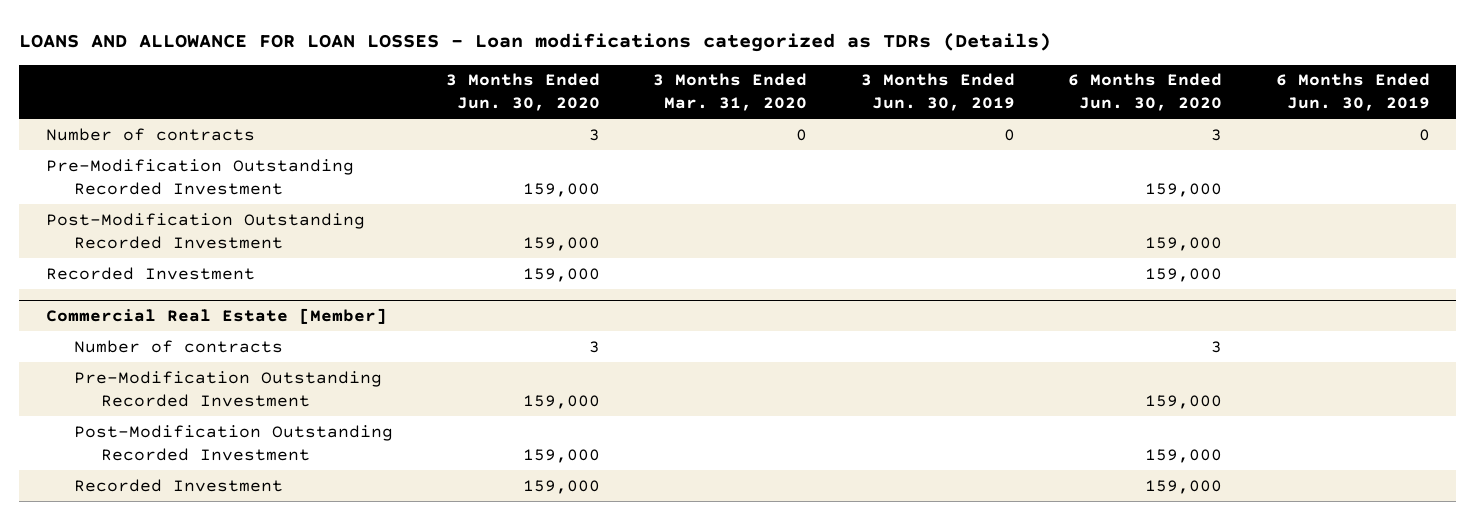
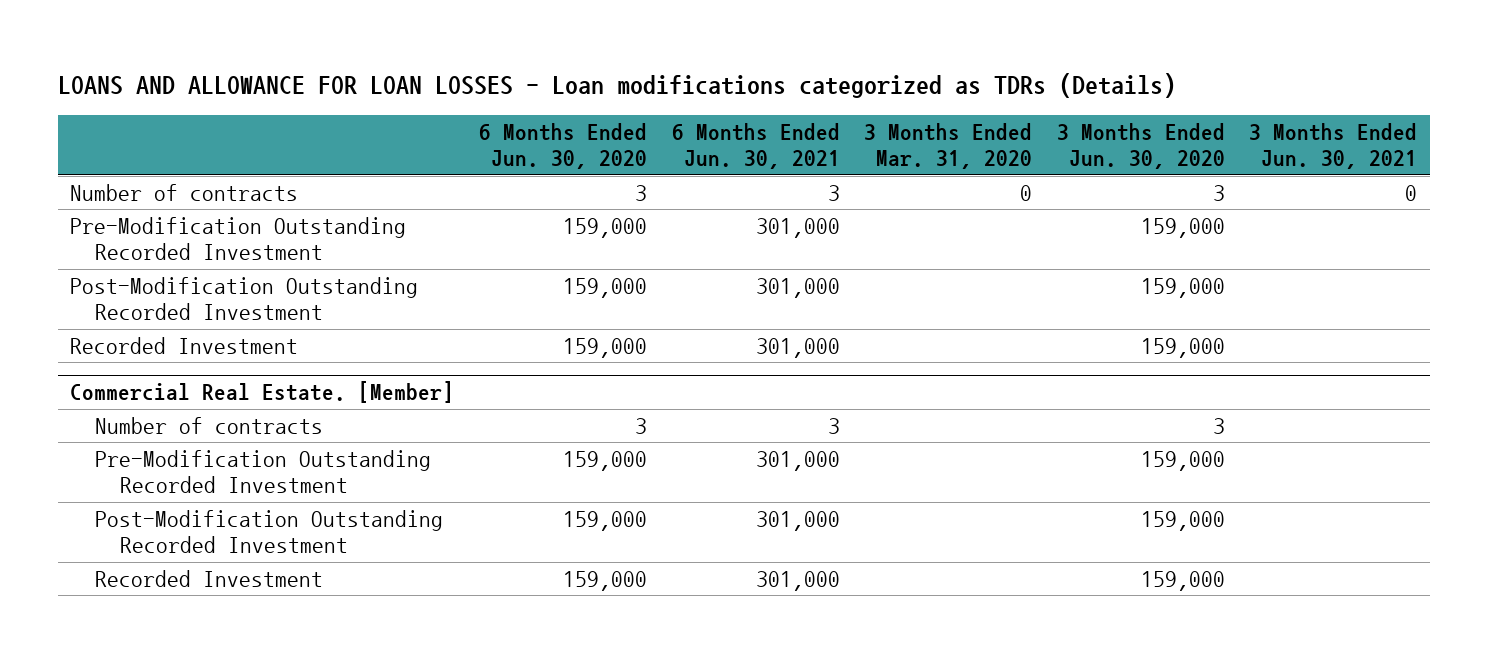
[860,73,1015,112] 3 Months Ended Jun. 30, 2019 -> none
[1275,73,1430,112] 6 Months Ended Jun. 30, 2019 -> none
none -> [671,122,840,170] 6 Months Ended Jun. 30, 2021
none -> [1249,122,1418,170] 3 Months Ended Jun. 30, 2021
[46,308,388,325] Commercial Real Estate [Member] -> [70,381,455,404] Commercial Real Estate. [Member]

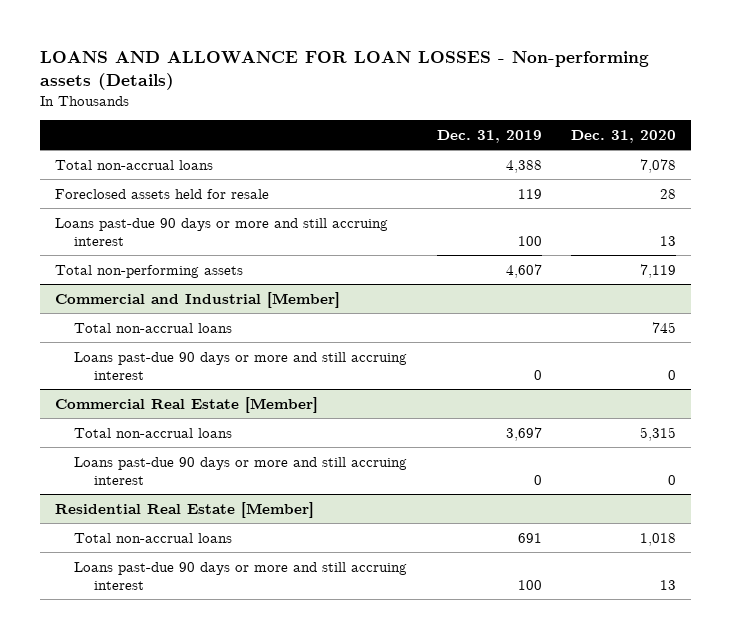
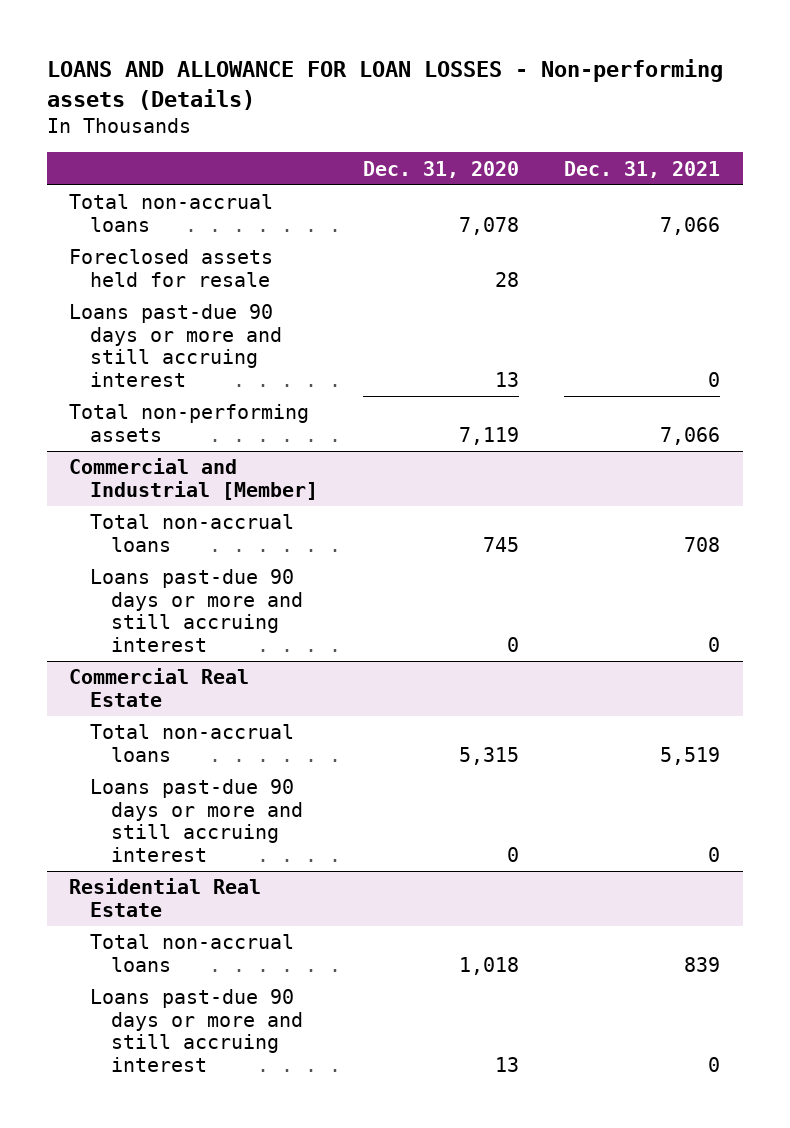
[436,129,542,143] Dec. 31, 2019 -> none
none -> [564,160,721,178] Dec. 31, 2021
[55,396,319,413] Commercial Real Estate [Member] -> [69,668,250,707] Commercial Real Estate
[55,501,315,518] Residential Real Estate [Member] -> [69,878,262,917] Residential Real Estate

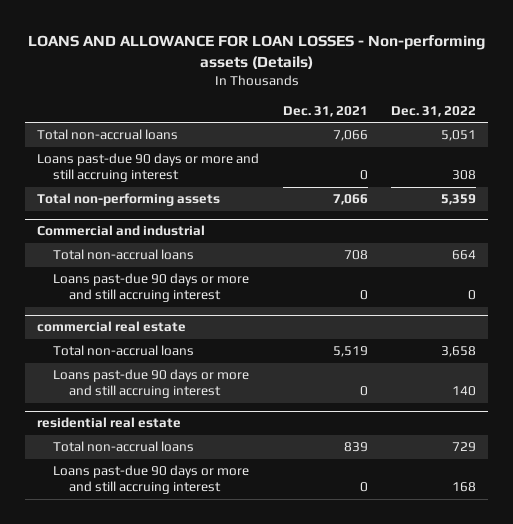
[363,160,520,178] Dec. 31, 2020 -> none
none -> [391,105,477,117] Dec. 31, 2022
[69,249,274,287] Foreclosed assets held for resale -> none
[69,458,319,500] Commercial and Industrial [Member] -> [37,225,206,237] Commercial and industrial
[69,668,250,707] Commercial Real Estate -> [37,321,187,333] commercial real estate
[69,878,262,917] Residential Real Estate -> [37,417,182,429] residential real estate

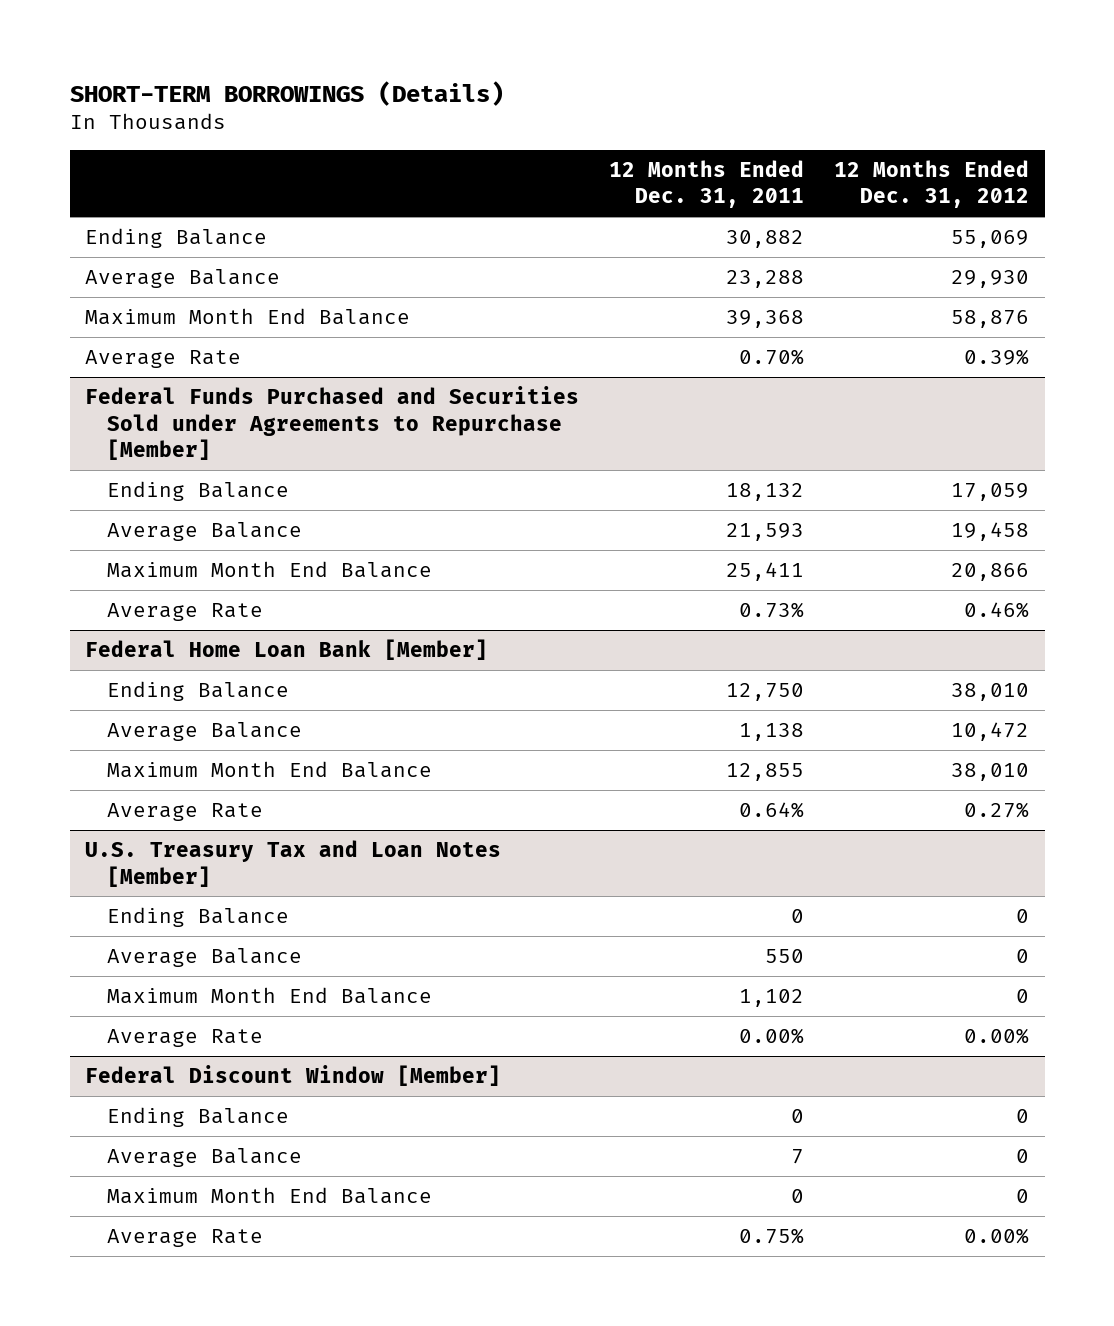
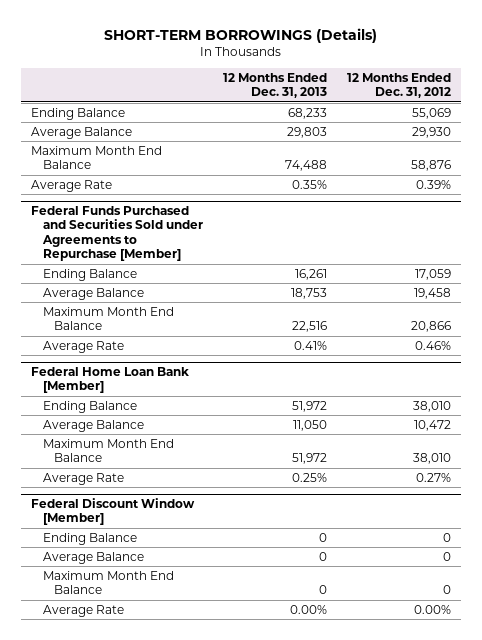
[609,160,805,209] 12 Months Ended Dec. 31, 2011 -> none
none -> [222,73,327,99] 12 Months Ended Dec. 31, 2013
[84,840,501,887] U.S. Treasury Tax and Loan Notes [Member] -> none
[106,907,289,928] Ending Balance -> none
[106,948,302,968] Average Balance -> none
[106,987,432,1005] Maximum Month End Balance -> none
[106,1029,263,1048] Average Rate -> none

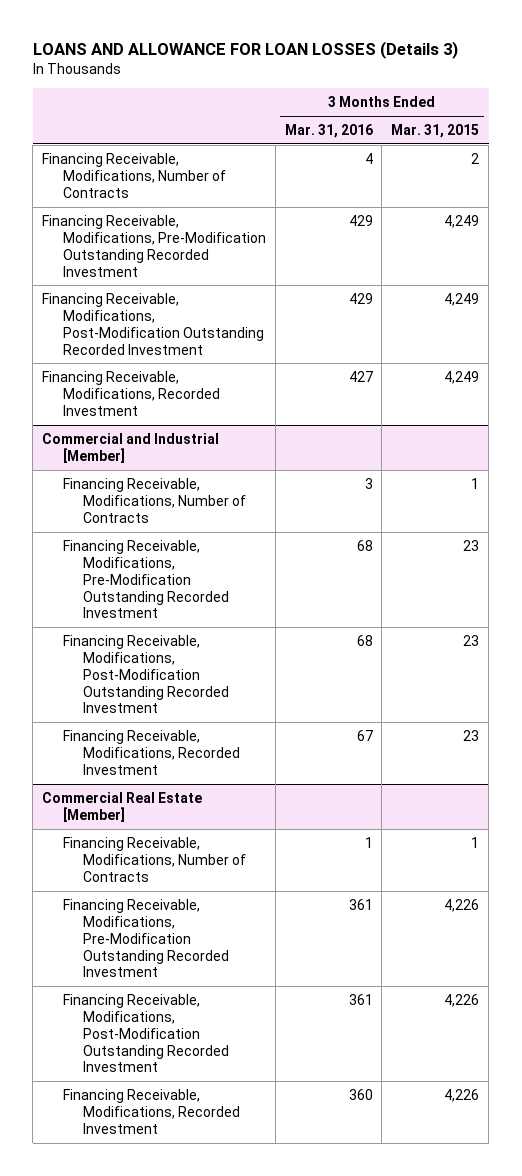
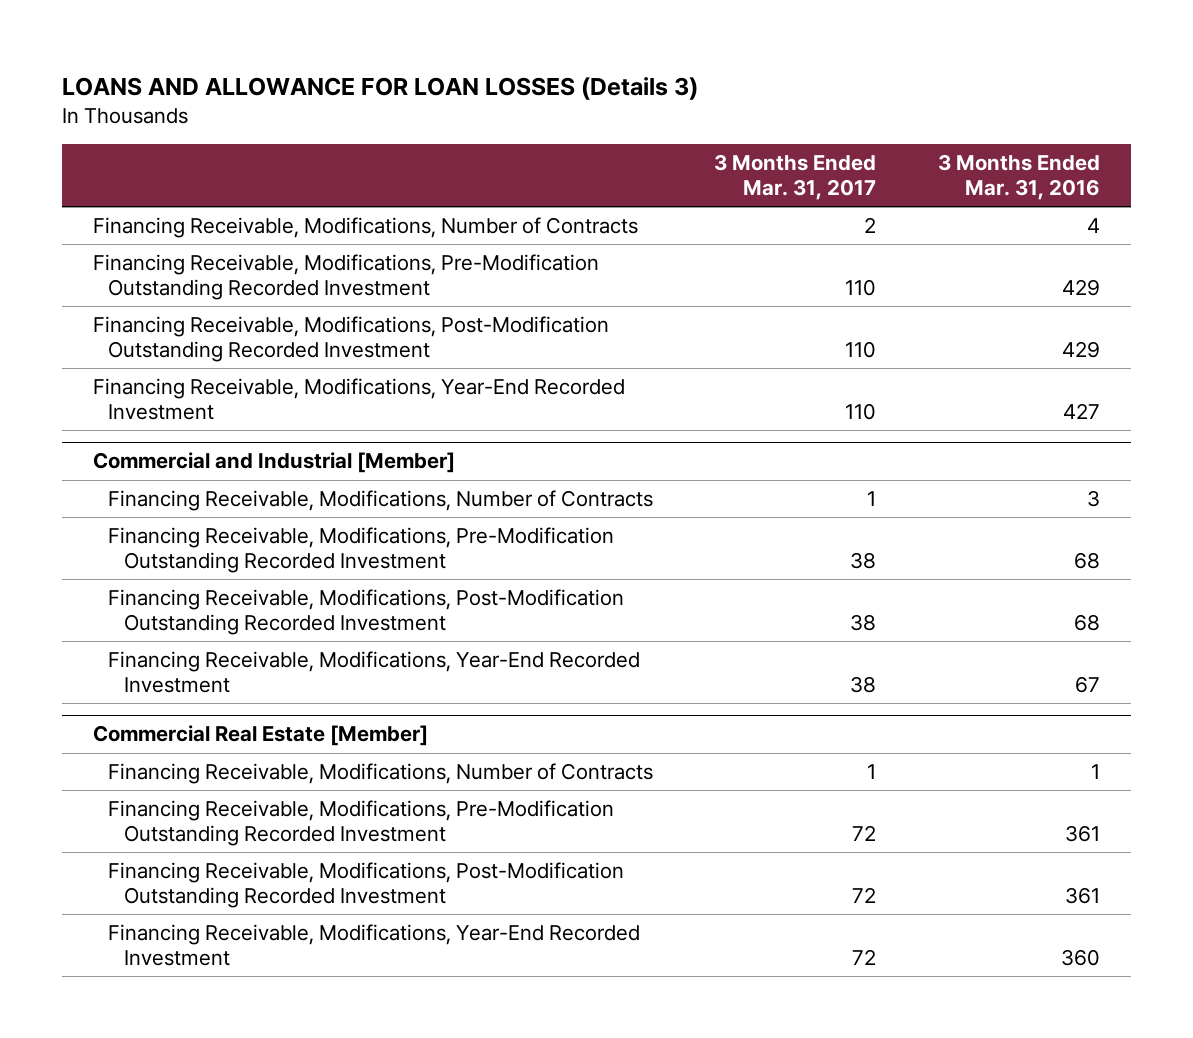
[391,123,480,138] Mar. 31, 2015 -> none
none -> [714,154,877,200] 3 Months Ended Mar. 31, 2017
[42,370,220,416] Financing Receivable, Modifications, Recorded Investment -> [92,378,625,420] Financing Receivable, Modifications, Year-End Recorded Investment
[62,729,241,775] Financing Receivable, Modifications, Recorded Investment -> [108,651,641,693] Financing Receivable, Modifications, Year-End Recorded Investment
[62,1088,241,1134] Financing Receivable, Modifications, Recorded Investment -> [108,924,641,966] Financing Receivable, Modifications, Year-End Recorded Investment

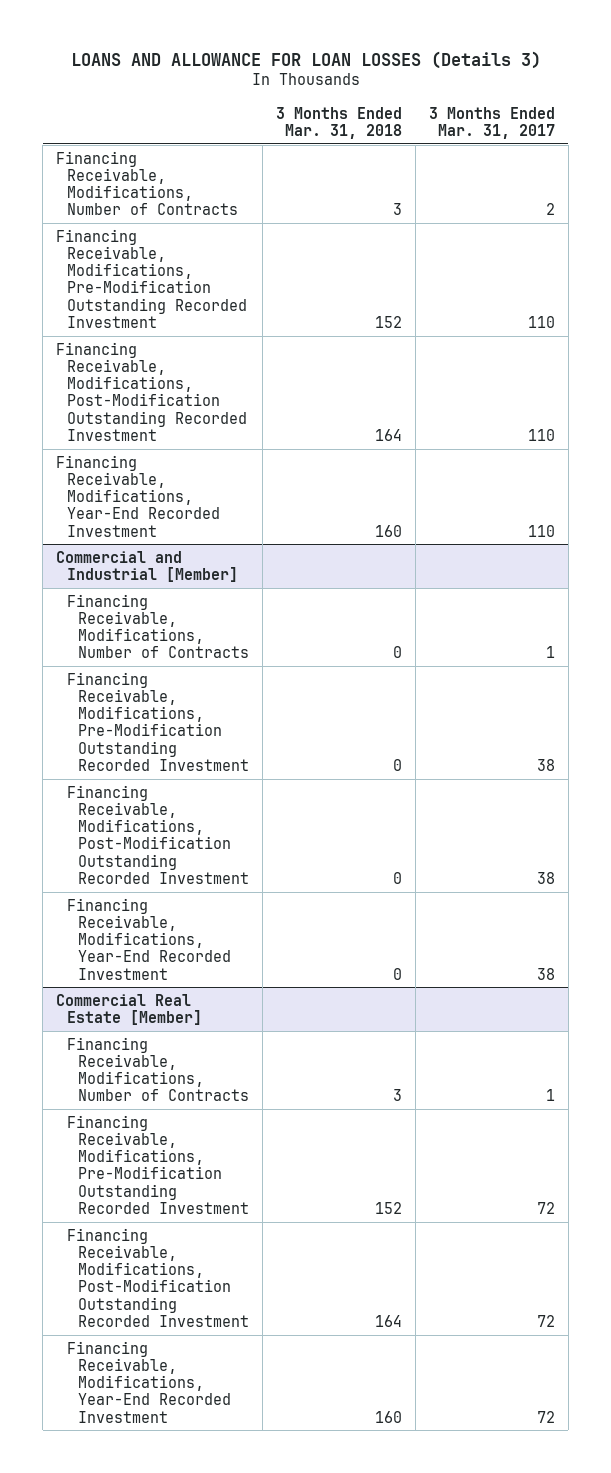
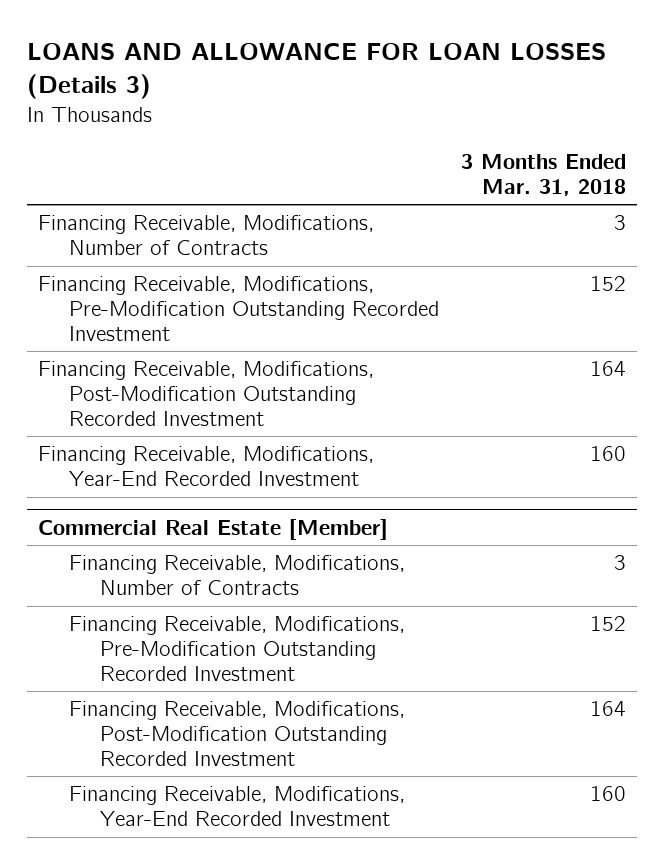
[428,106,555,139] 3 Months Ended Mar. 31, 2017 -> none
[56,550,239,582] Commercial and Industrial [Member] -> none
[67,593,250,659] Financing Receivable, Modifications, Number of Contracts -> none
[67,671,250,771] Financing Receivable, Modifications, Pre-Modification Outstanding Recorded Investment -> none
[67,784,250,884] Financing Receivable, Modifications, Post-Modification Outstanding Recorded Investment -> none
[67,897,232,980] Financing Receivable, Modifications, Year-End Recorded Investment -> none

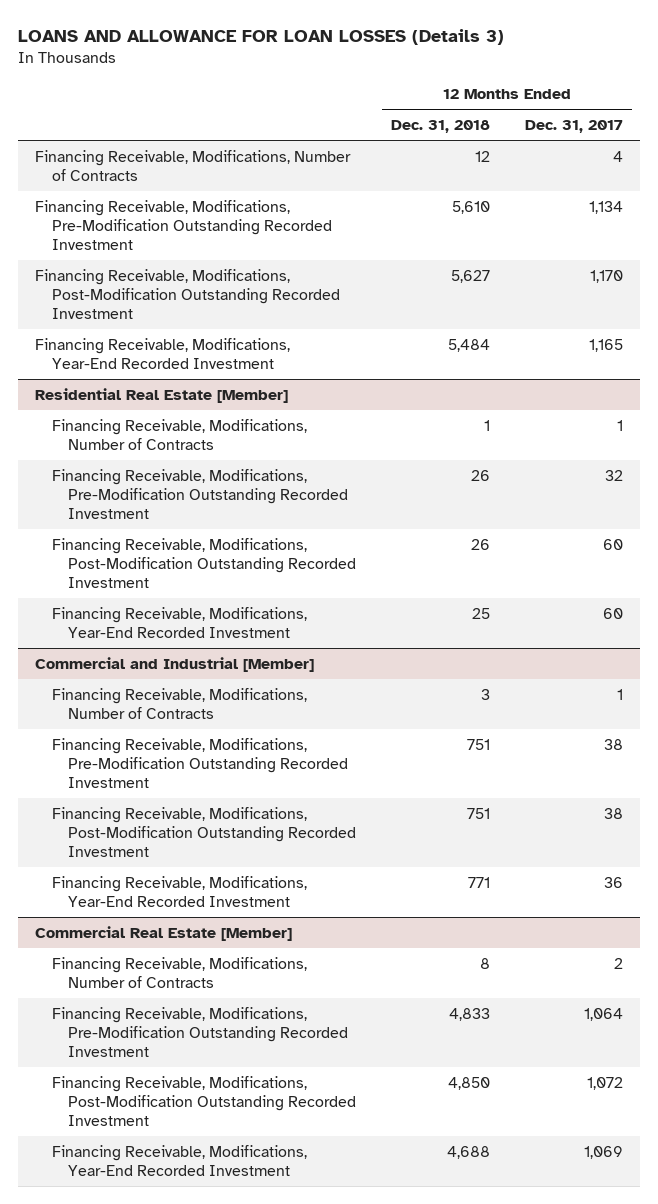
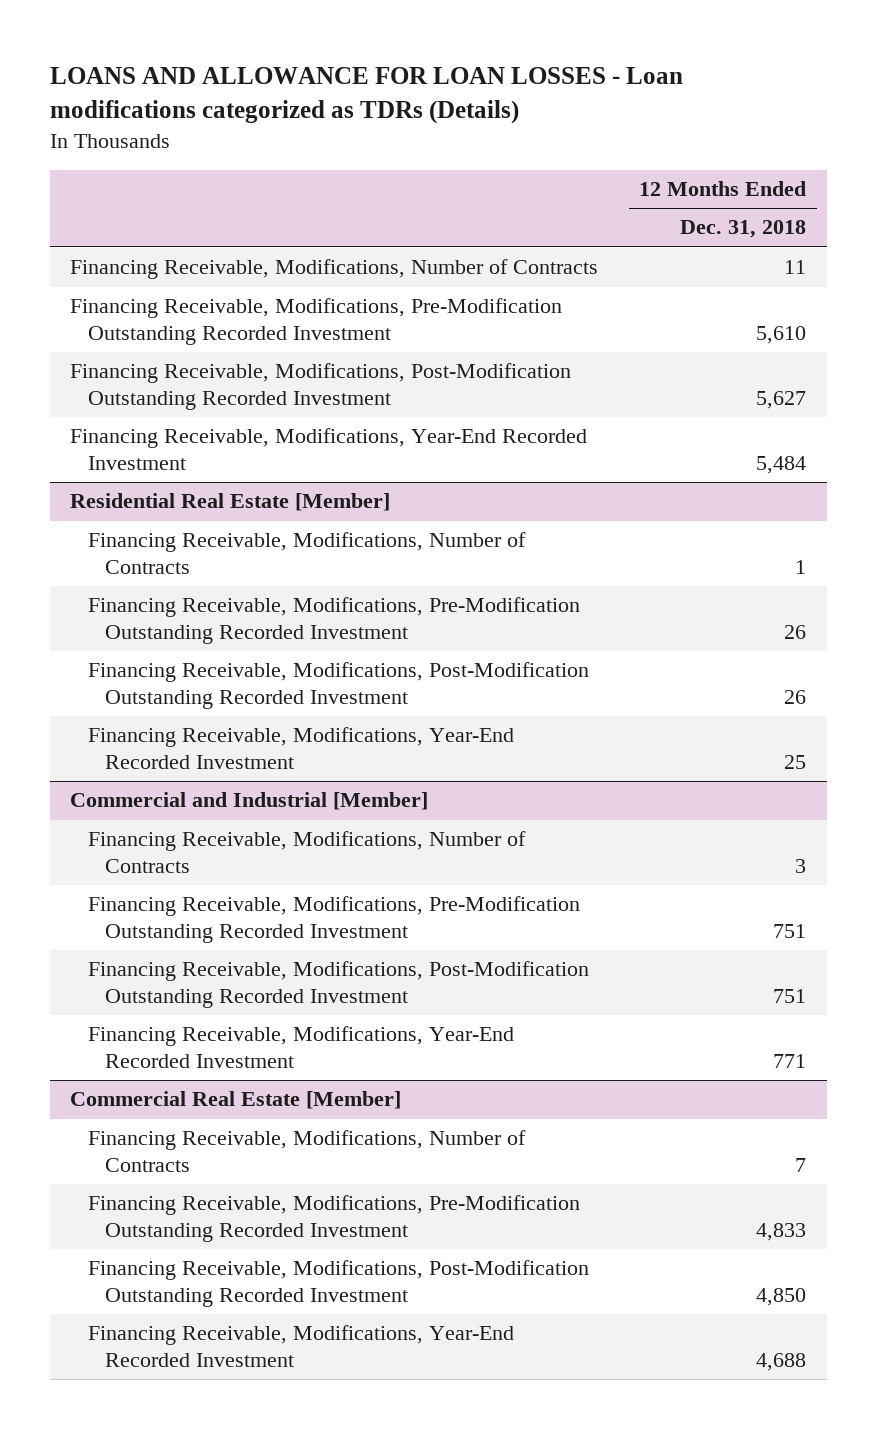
[17,28,504,45] LOANS AND ALLOWANCE FOR LOAN LOSSES (Details 3) -> [49,66,683,124] LOANS AND ALLOWANCE FOR LOAN LOSSES - Loan modifications categorized as TDRs (Details)
[524,120,623,134] Dec. 31, 2017 -> none
[475,150,491,162] 12 -> [784,260,807,275] 11
[480,957,491,969] 8 -> [795,1157,807,1172] 7

